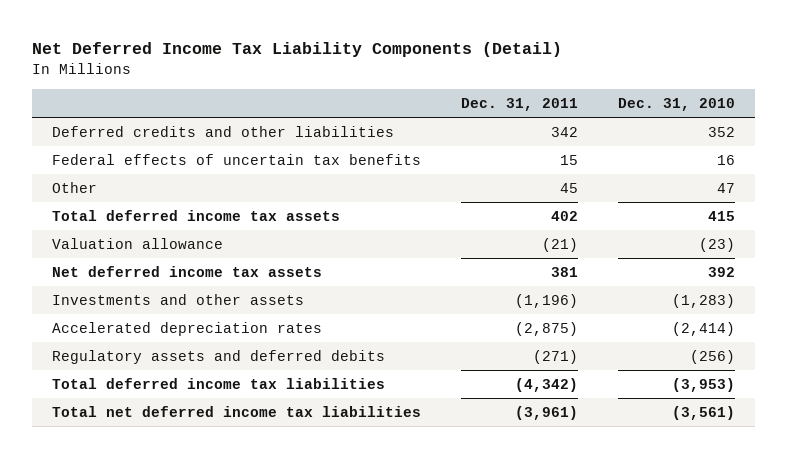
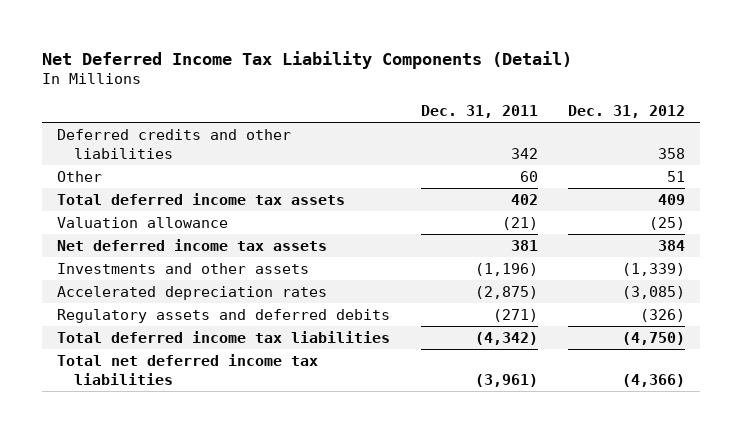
[617,97,735,111] Dec. 31, 2010 -> none
none -> [567,104,685,118] Dec. 31, 2012
[51,154,421,166] Federal effects of uncertain tax benefits -> none
[559,183,578,194] 45 -> [519,170,538,182] 60

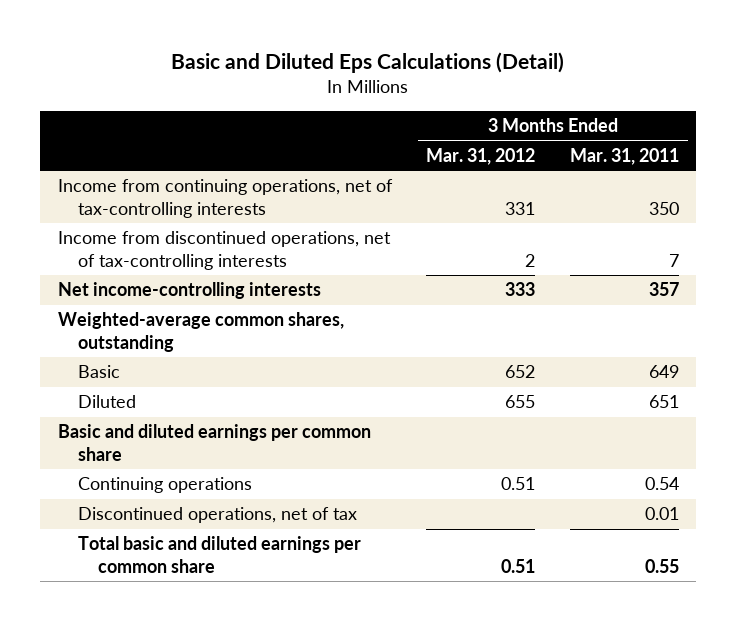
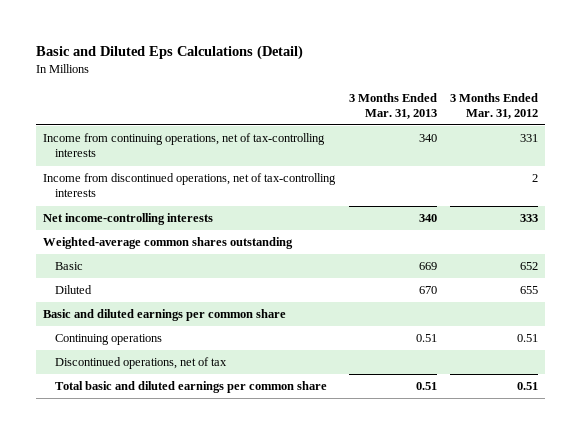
[570,147,680,165] Mar. 31, 2011 -> none
none -> [348,92,437,119] 3 Months Ended Mar. 31, 2013
[57,312,344,353] Weighted-average common shares, outstanding -> [42,237,293,250] Weighted-average common shares outstanding

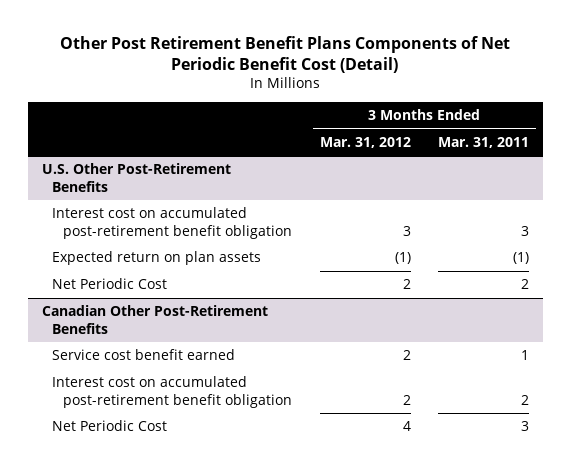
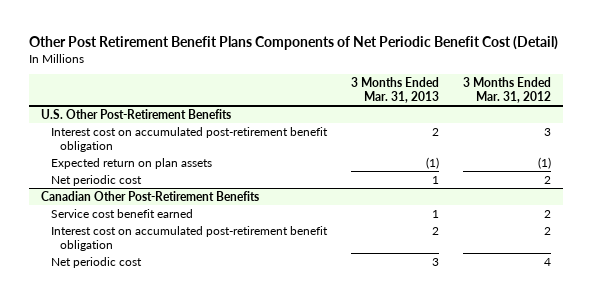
[438,136,530,148] Mar. 31, 2011 -> none
none -> [350,76,439,103] 3 Months Ended Mar. 31, 2013
[52,278,168,290] Net Periodic Cost -> [50,174,142,186] Net periodic cost
[52,420,168,432] Net Periodic Cost -> [50,256,142,268] Net periodic cost

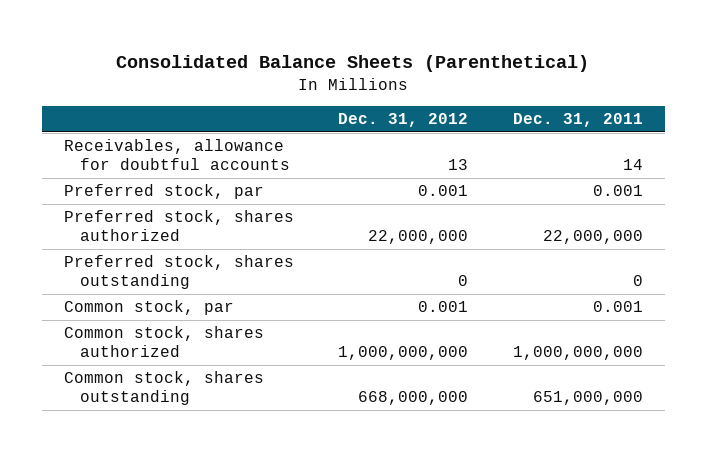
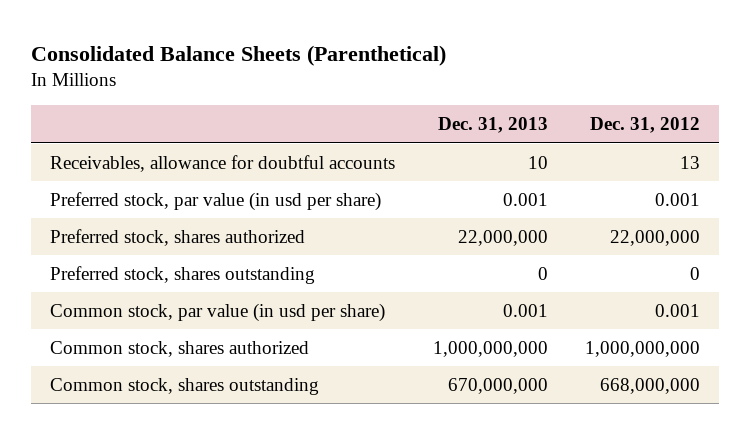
[512,113,643,128] Dec. 31, 2011 -> none
none -> [437,117,548,134] Dec. 31, 2013
[64,184,265,200] Preferred stock, par -> [50,191,382,211] Preferred stock, par value (in usd per share)
[64,300,235,316] Common stock, par -> [50,302,386,322] Common stock, par value (in usd per share)

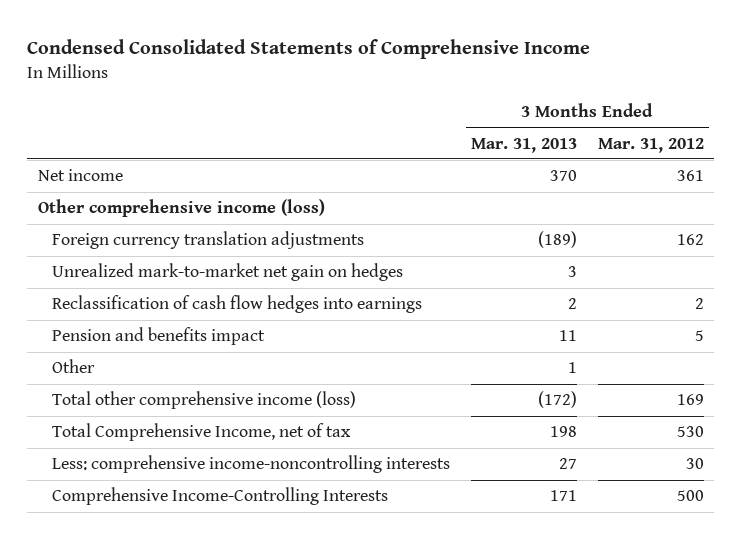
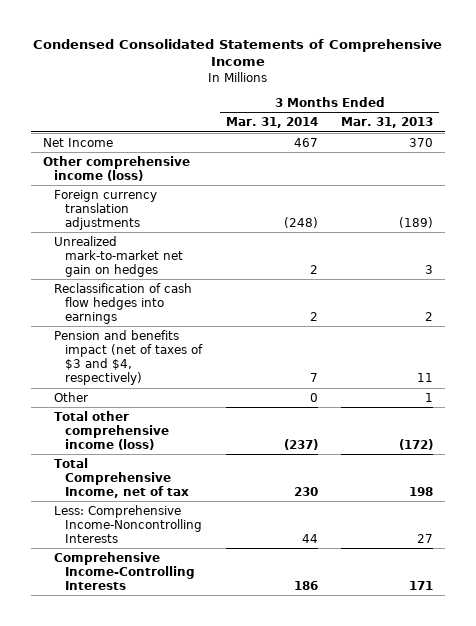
[597,137,704,153] Mar. 31, 2012 -> none
none -> [225,117,318,129] Mar. 31, 2014
[37,169,123,182] Net income -> [43,137,114,147] Net Income
[51,327,265,346] Pension and benefits impact -> [54,329,204,386] Pension and benefits impact (net of taxes of $3 and $4, respectively)
[51,455,450,474] Less: comprehensive income-noncontrolling interests -> [54,504,203,543] Less: Comprehensive Income-Noncontrolling Interests

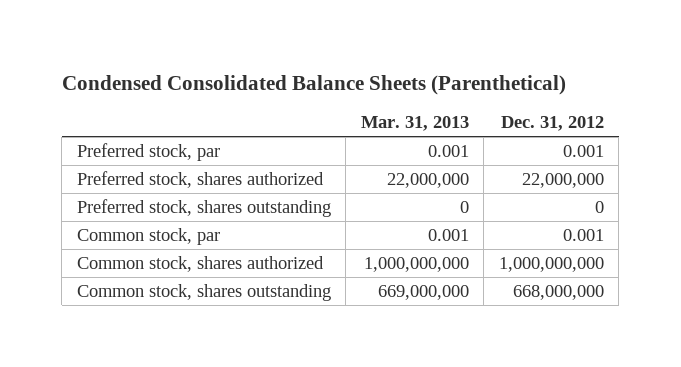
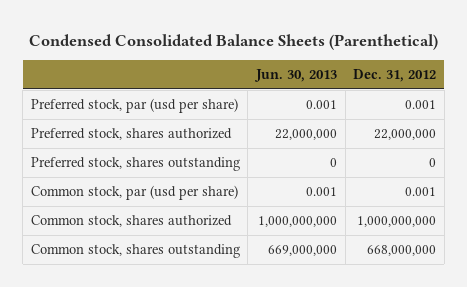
[360,116,469,132] Mar. 31, 2013 -> none
none -> [254,69,338,83] Jun. 30, 2013
[76,142,220,161] Preferred stock, par -> [30,97,238,113] Preferred stock, par (usd per share)
[76,227,220,245] Common stock, par -> [30,184,238,200] Common stock, par (usd per share)

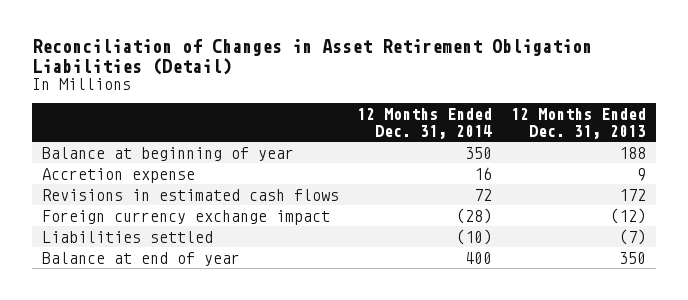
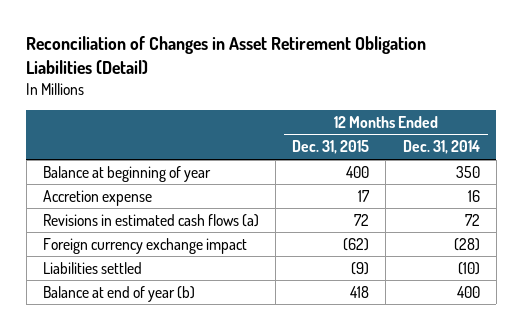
[511,108,647,139] 12 Months Ended Dec. 31, 2013 -> none
none -> [292,140,370,155] Dec. 31, 2015
[41,188,339,201] Revisions in estimated cash flows -> [43,213,260,227] Revisions in estimated cash flows (a)
[41,251,240,266] Balance at end of year -> [43,285,196,302] Balance at end of year (b)

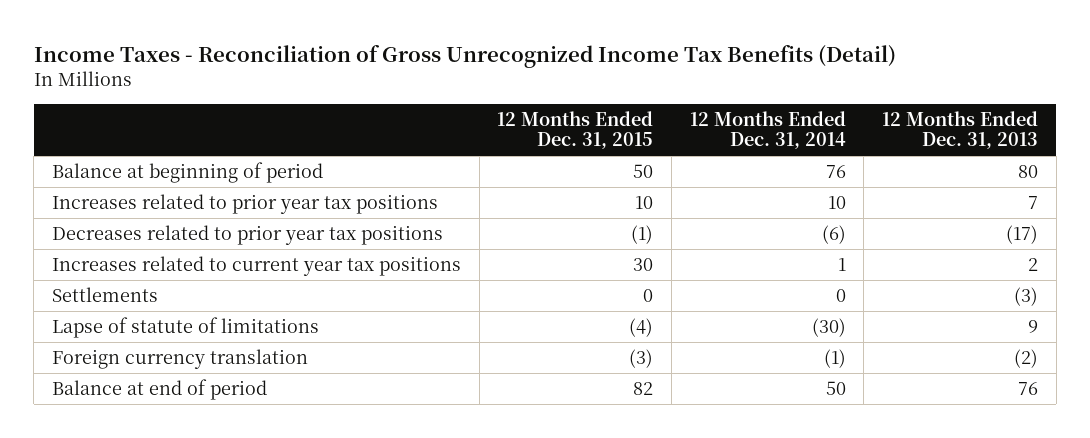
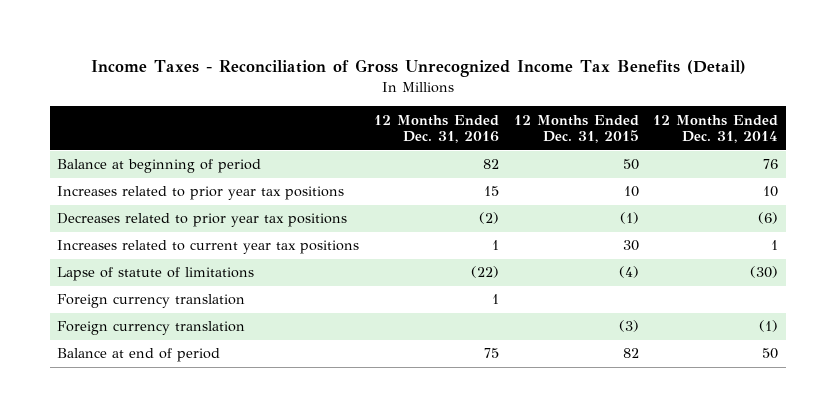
[881,110,1038,150] 12 Months Ended Dec. 31, 2013 -> none
none -> [374,114,500,144] 12 Months Ended Dec. 31, 2016
[52,286,159,302] Settlements -> none
none -> [57,294,246,309] Foreign currency translation

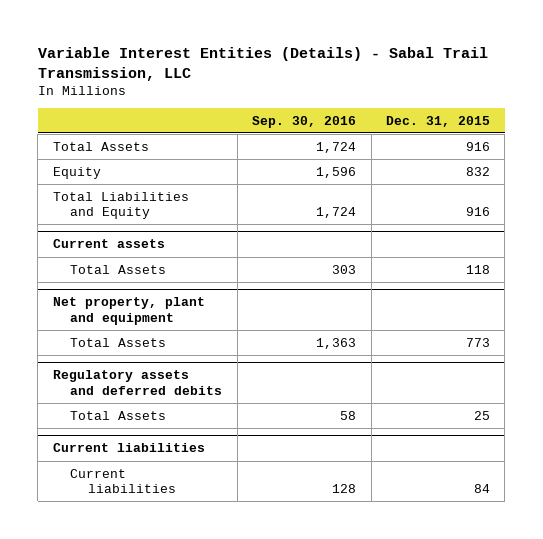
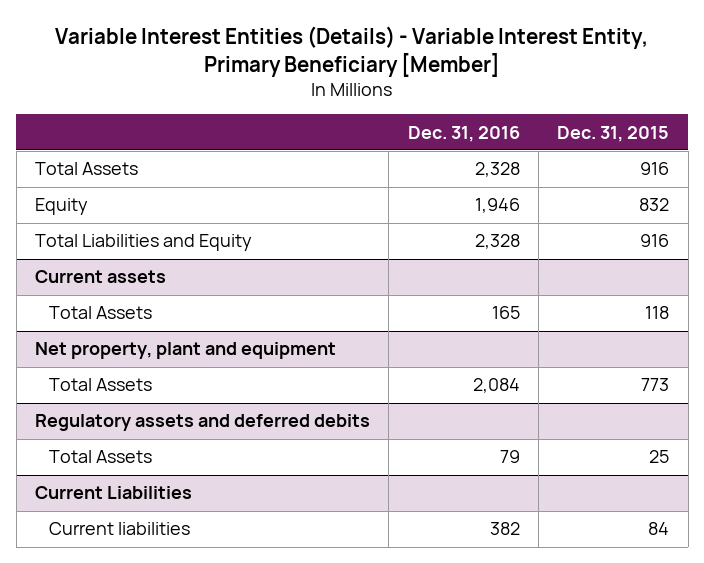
[37,46,488,81] Variable Interest Entities (Details) - Sabal Trail Transmission, LLC -> [55,26,649,78] Variable Interest Entities (Details) - Variable Interest Entity, Primary Beneficiary [Member]
[252,115,357,128] Sep. 30, 2016 -> none
none -> [407,125,520,142] Dec. 31, 2016
[52,443,205,453] Current liabilities -> [35,486,193,500] Current Liabilities

